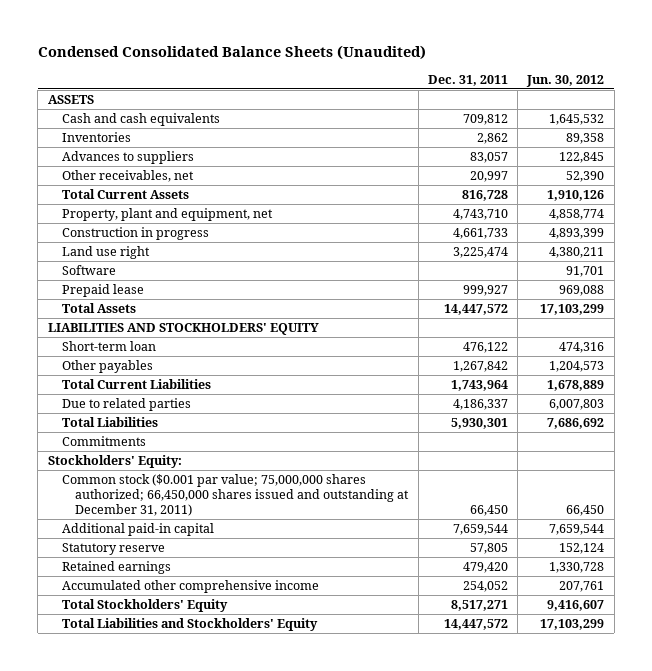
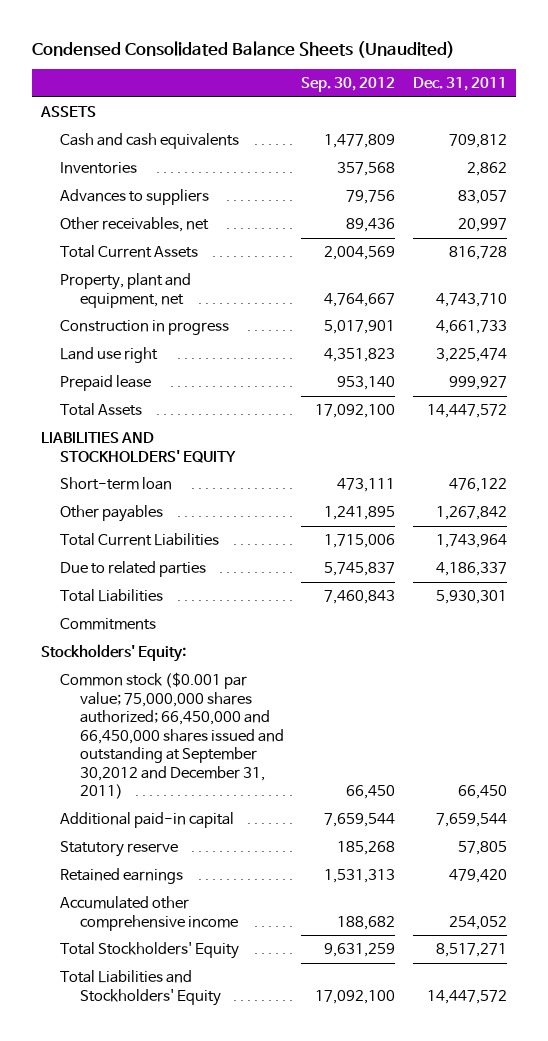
[526,74,605,87] Jun. 30, 2012 -> none
none -> [301,77,396,93] Sep. 30, 2012
[61,264,116,275] Software -> none
[61,473,410,517] Common stock ($0.001 par value; 75,000,000 shares authorized; 66,450,000 shares issued and outstanding at December 31, 2011) -> [60,672,284,800] Common stock ($0.001 par value; 75,000,000 shares authorized; 66,450,000 and 66,450,000 shares issued and outstanding at September 30,2012 and December 31, 2011)

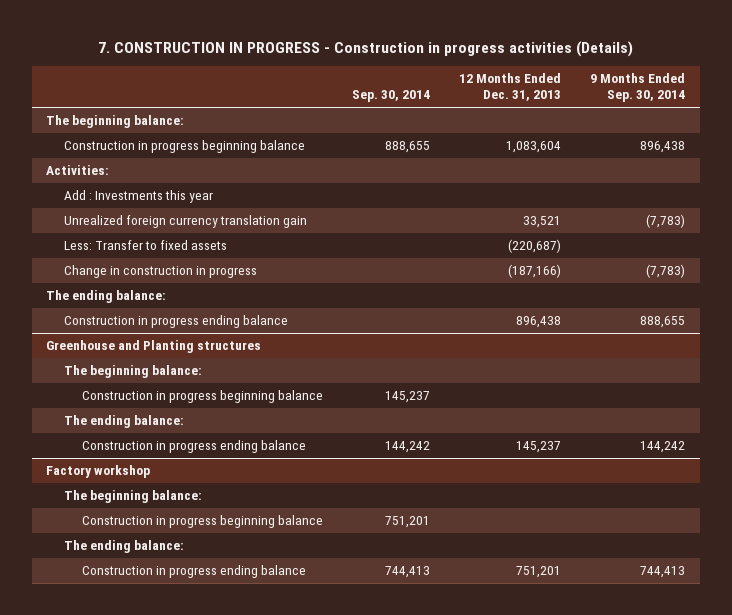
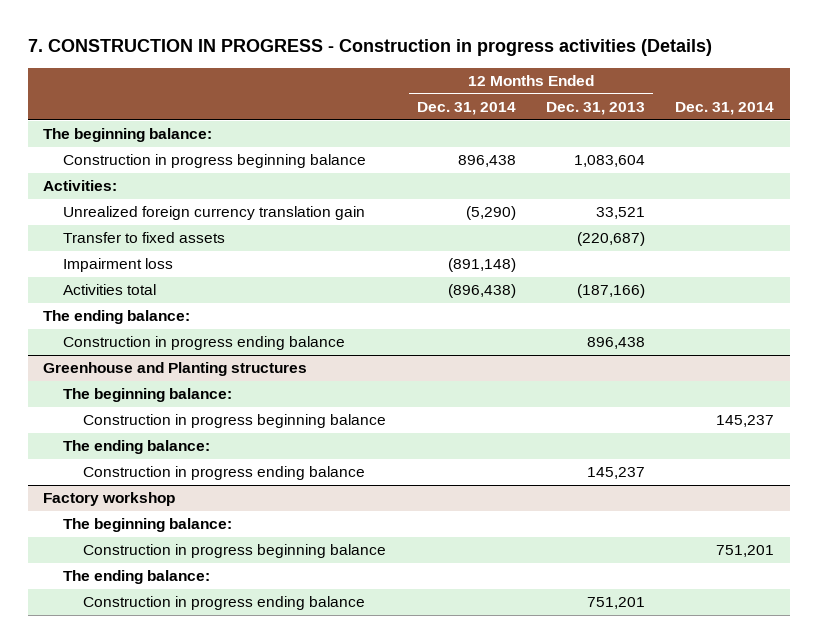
[352,90,431,103] Sep. 30, 2014 -> none
[590,73,686,103] 9 Months Ended Sep. 30, 2014 -> none
none -> [416,102,516,116] Dec. 31, 2014
none -> [675,102,775,116] Dec. 31, 2014
[64,190,214,204] Add : Investments this year -> none
[64,240,228,251] Less: Transfer to fixed assets -> [63,232,226,244] Transfer to fixed assets
none -> [63,258,174,273] Impairment loss
[64,265,258,279] Change in construction in progress -> [63,284,157,296] Activities total

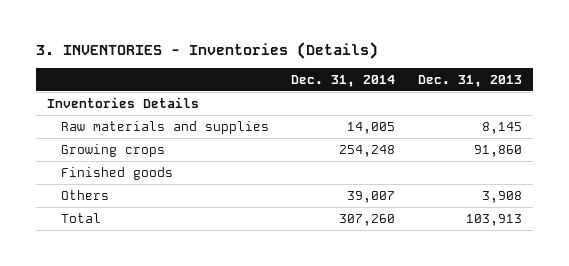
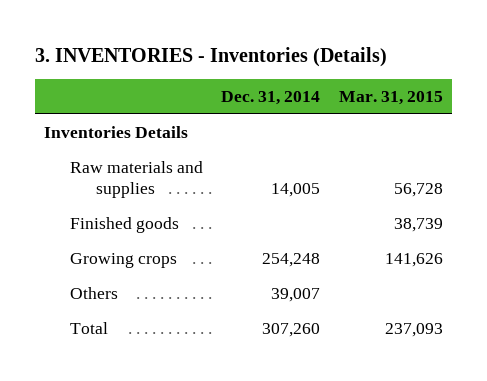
[418,74,523,87] Dec. 31, 2013 -> none
none -> [339,90,444,105] Mar. 31, 2015
[60,143,165,157] Growing crops -> [69,253,177,269] Growing crops

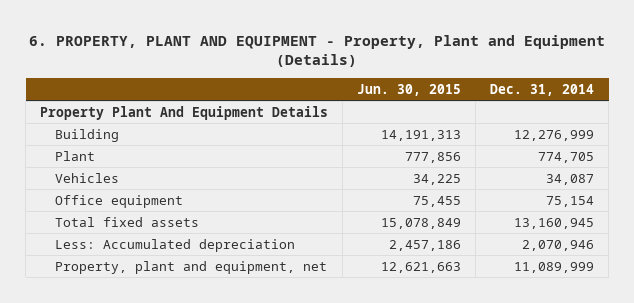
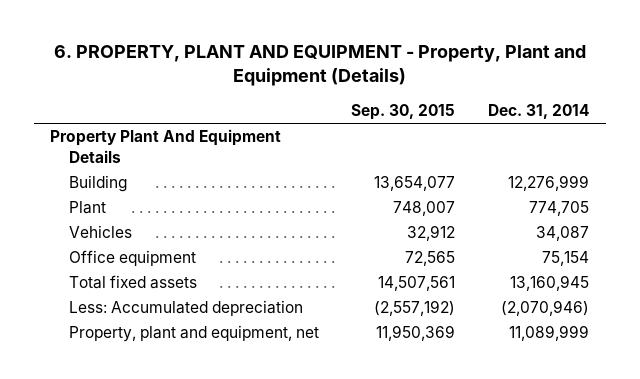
[357,83,462,96] Jun. 30, 2015 -> none
none -> [351,104,456,121] Sep. 30, 2015
[522,239,595,251] 2,070,946 -> [501,300,590,317] (2,070,946)

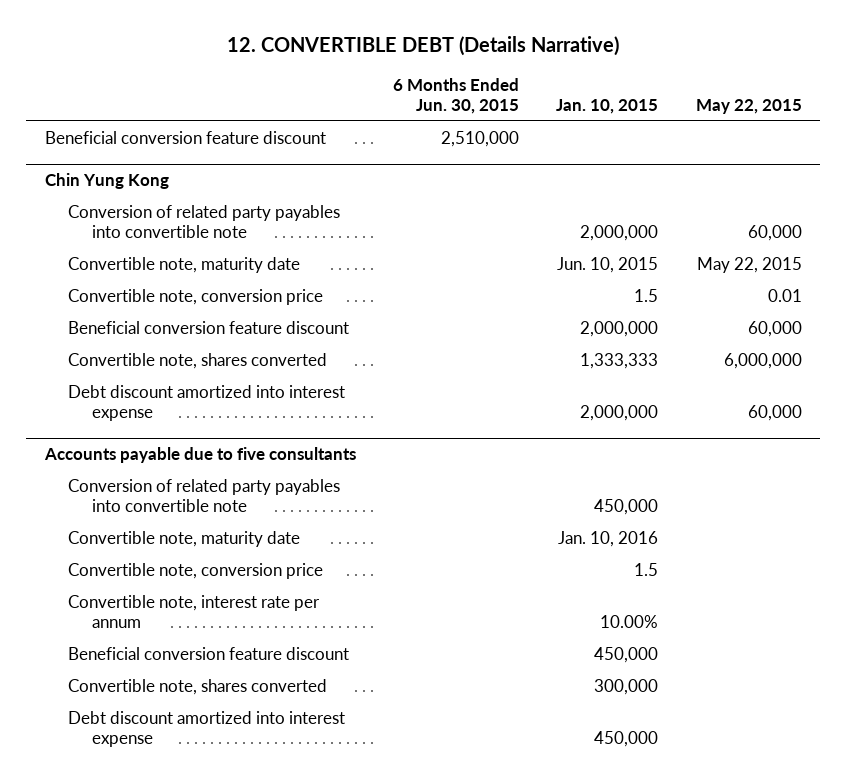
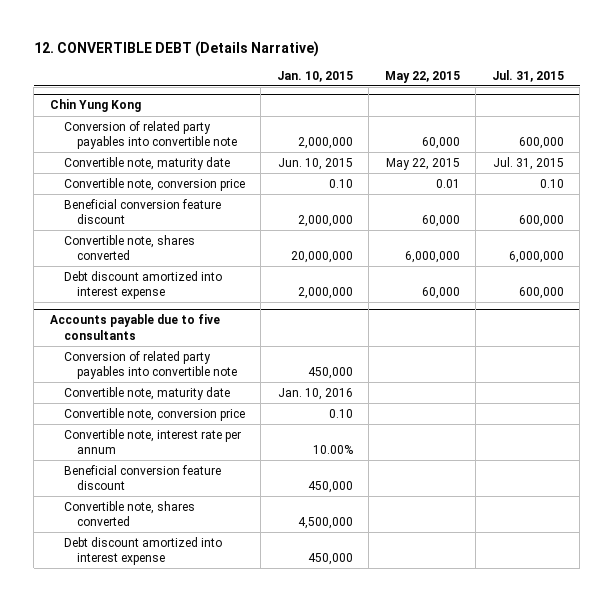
[393,78,520,115] 6 Months Ended Jun. 30, 2015 -> none
none -> [491,69,564,82] Jul. 31, 2015
[44,130,326,144] Beneficial conversion feature discount -> none
[634,288,659,302] 1.5 -> [328,178,353,188] 0.10
[580,352,659,369] 1,333,333 -> [290,251,353,264] 20,000,000
[634,562,659,576] 1.5 -> [328,408,353,418] 0.10
[594,678,659,695] 300,000 -> [297,517,353,530] 4,500,000

